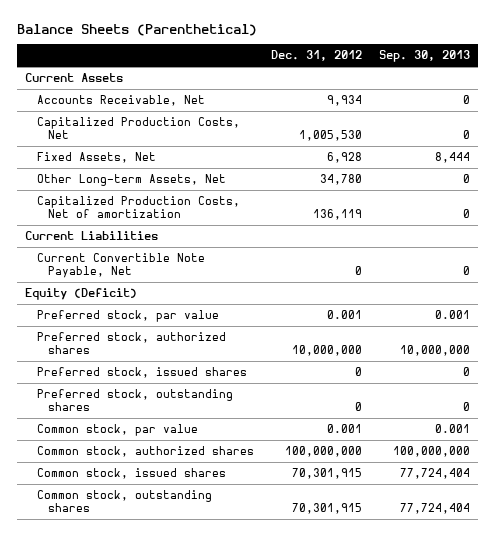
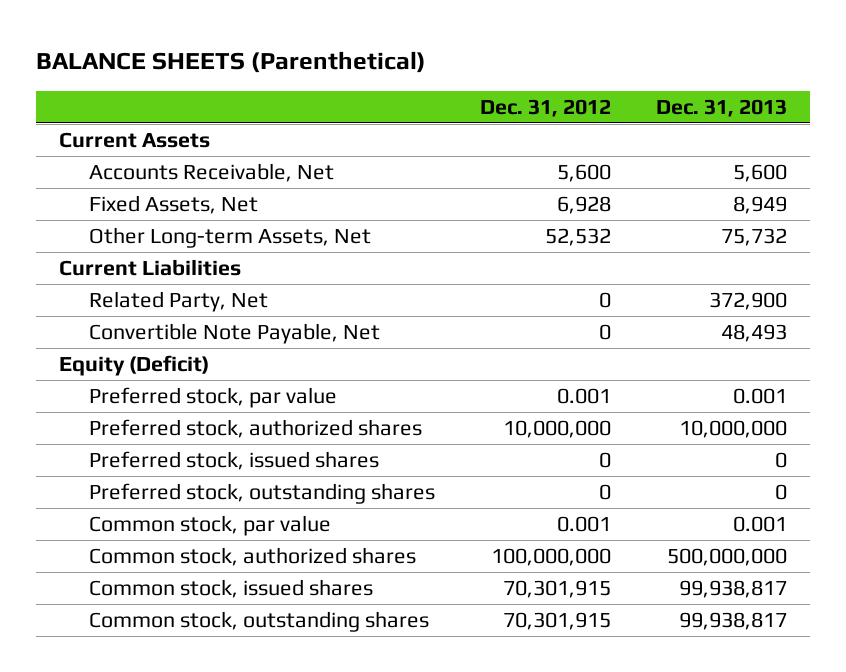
[16,23,257,36] Balance Sheets (Parenthetical) -> [36,51,427,74] BALANCE SHEETS (Parenthetical)
[378,50,470,63] Sep. 30, 2013 -> none
none -> [656,98,788,117] Dec. 31, 2013
[36,117,240,140] Capitalized Production Costs, Net -> none
[326,95,362,107] 9,934 -> [556,164,611,183] 5,600
[36,196,240,219] Capitalized Production Costs, Net of amortization -> none
[319,174,362,186] 34,780 -> [544,228,611,247] 52,532
none -> [88,291,268,313] Related Party, Net
[36,253,205,279] Current Convertible Note Payable, Net -> [88,323,380,345] Convertible Note Payable, Net

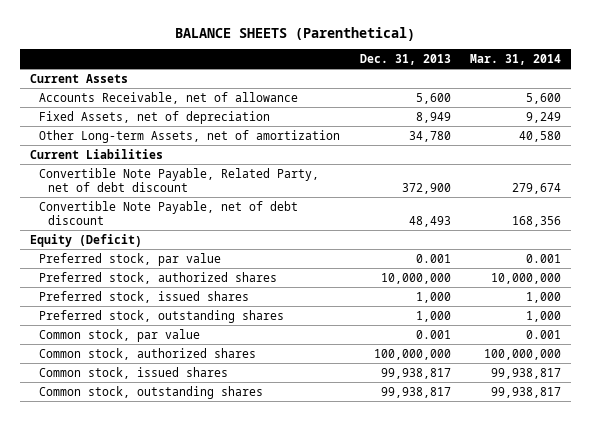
[479,98,611,117] Dec. 31, 2012 -> none
none -> [470,54,562,66] Mar. 31, 2014
[88,163,334,183] Accounts Receivable, Net -> [38,91,298,104] Accounts Receivable, net of allowance
[88,195,258,215] Fixed Assets, Net -> [38,110,270,124] Fixed Assets, net of depreciation
[88,227,371,249] Other Long-term Assets, Net -> [38,129,340,143] Other Long-term Assets, net of amortization
[721,228,788,247] 75,732 -> [408,130,451,142] 34,780
[88,291,268,313] Related Party, Net -> [38,167,319,192] Convertible Note Payable, Related Party, net of debt discount
[88,323,380,345] Convertible Note Payable, Net -> [38,200,298,225] Convertible Note Payable, net of debt discount
[775,452,788,469] 0 -> [415,291,451,303] 1,000
[775,484,788,501] 0 -> [415,310,451,322] 1,000
[667,548,788,567] 500,000,000 -> [373,348,451,360] 100,000,000

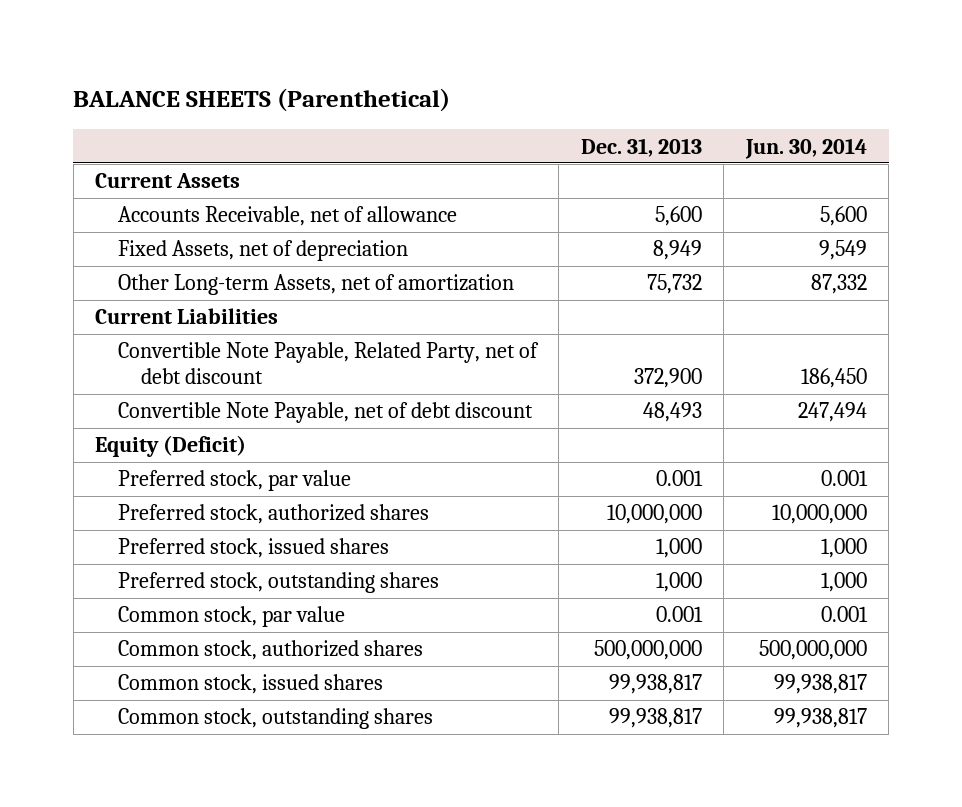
[470,54,562,66] Mar. 31, 2014 -> none
none -> [744,137,867,159] Jun. 30, 2014
[408,130,451,142] 34,780 -> [646,274,702,295] 75,732
[373,348,451,360] 100,000,000 -> [593,640,702,661] 500,000,000

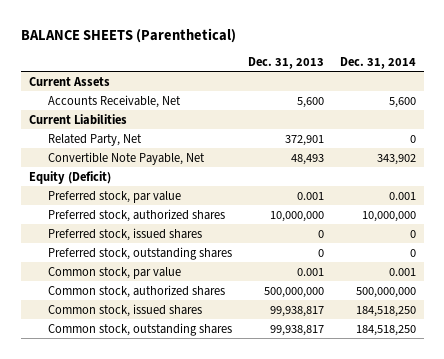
[744,137,867,159] Jun. 30, 2014 -> none
none -> [339,56,416,69] Dec. 31, 2014
[118,240,409,262] Fixed Assets, net of depreciation -> none
[118,274,515,296] Other Long-term Assets, net of amortization -> none
[118,206,458,227] Accounts Receivable, net of allowance -> [47,94,181,108] Accounts Receivable, Net
[118,342,540,385] Convertible Note Payable, Related Party, net of debt discount -> [47,133,142,146] Related Party, Net
[633,368,702,389] 372,900 -> [284,134,324,146] 372,901
[118,402,534,424] Convertible Note Payable, net of debt discount -> [47,151,205,165] Convertible Note Payable, Net
[655,538,702,559] 1,000 -> [317,229,324,238] 0
[655,572,702,593] 1,000 -> [317,248,324,257] 0

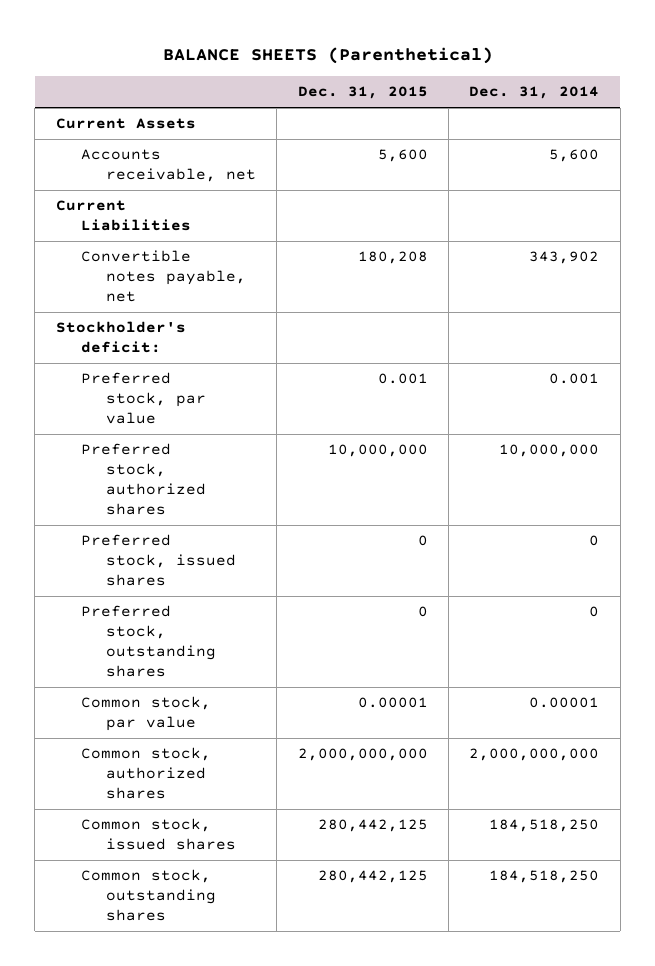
[247,56,324,69] Dec. 31, 2013 -> none
none -> [297,86,428,100] Dec. 31, 2015
[47,94,181,108] Accounts Receivable, Net -> [80,149,257,183] Accounts receivable, net
[47,133,142,146] Related Party, Net -> none
[47,151,205,165] Convertible Note Payable, Net -> [80,250,247,303] Convertible notes payable, net
[28,170,111,184] Equity (Deficit) -> [55,321,186,354] Stockholder's deficit:
[388,267,416,276] 0.001 -> [529,697,600,709] 0.00001
[355,286,416,298] 500,000,000 -> [469,748,600,762] 2,000,000,000

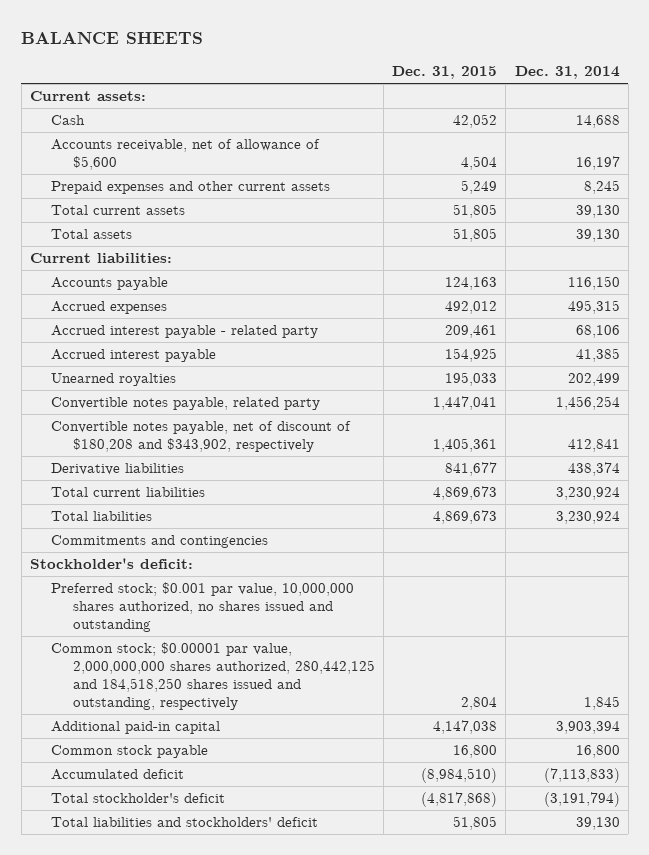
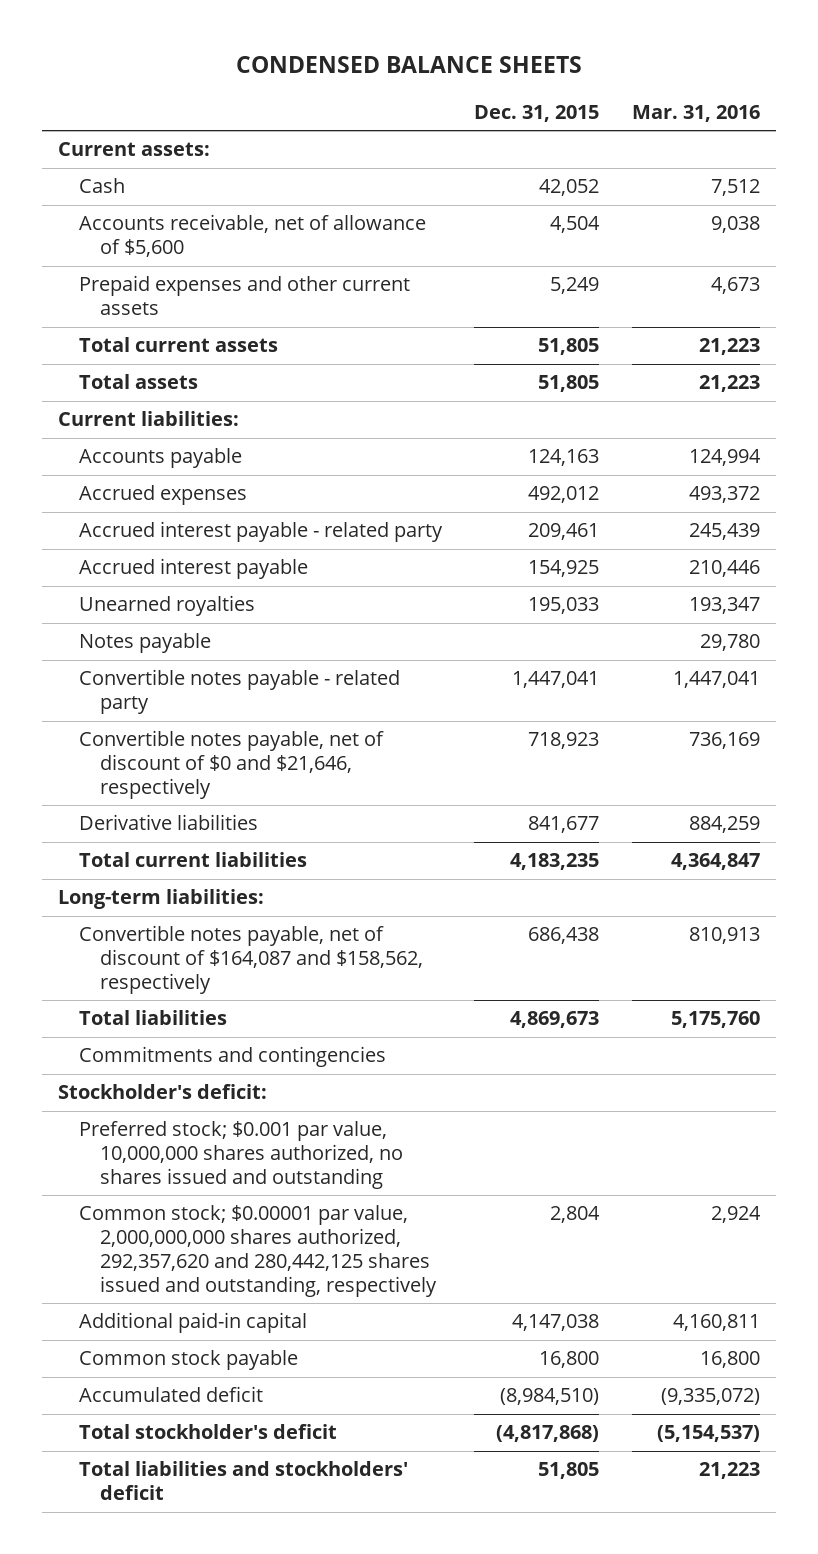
[21,31,204,44] BALANCE SHEETS -> [235,56,582,74] CONDENSED BALANCE SHEETS
[514,65,620,79] Dec. 31, 2014 -> none
none -> [631,104,760,122] Mar. 31, 2016
none -> [79,633,212,654] Notes payable
[51,397,321,411] Convertible notes payable, related party -> [79,669,401,715] Convertible notes payable - related party
[51,421,352,453] Convertible notes payable, net of discount of $180,208 and $343,902, respectively -> [79,730,385,800] Convertible notes payable, net of discount of $0 and $21,646, respectively
[433,438,498,453] 1,405,361 -> [528,732,600,750] 718,923
[433,486,498,501] 4,869,673 -> [510,853,600,871] 4,183,235
none -> [58,889,265,910] Long-term liabilities:
none -> [79,925,424,995] Convertible notes payable, net of discount of $164,087 and $158,562, respectively
[51,642,375,710] Common stock; $0.00001 par value, 2,000,000,000 shares authorized, 280,442,125 and 184,518,250 shares issued and outstanding, respectively -> [79,1205,438,1298] Common stock; $0.00001 par value, 2,000,000,000 shares authorized, 292,357,620 and 280,442,125 shares issued and outstanding, respectively

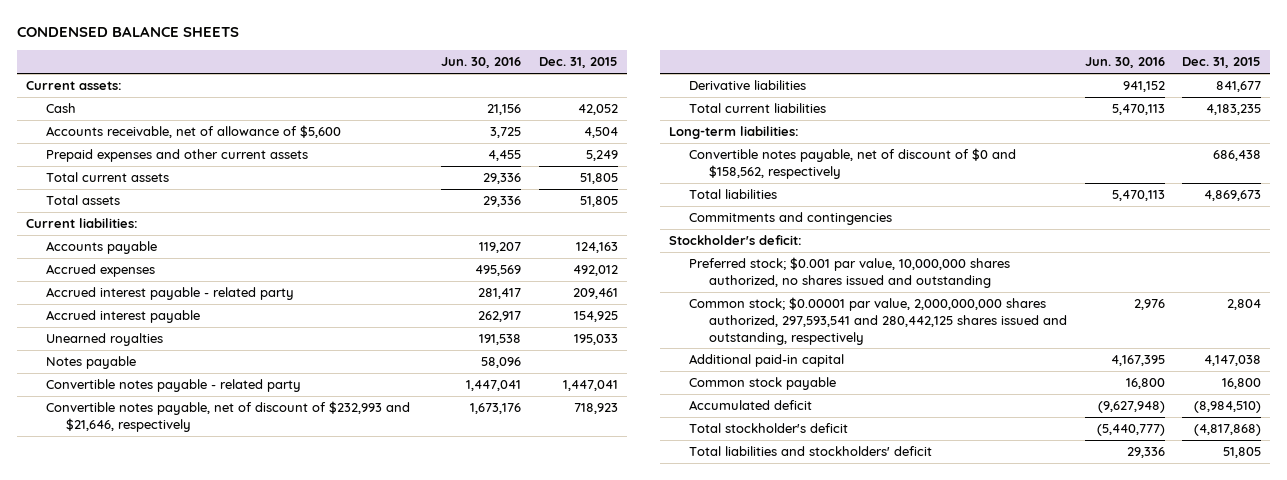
[631,104,760,122] Mar. 31, 2016 -> none
none -> [441,57,522,69] Jun. 30, 2016
[79,730,385,800] Convertible notes payable, net of discount of $0 and $21,646, respectively -> [45,401,410,432] Convertible notes payable, net of discount of $232,993 and $21,646, respectively
[79,925,424,995] Convertible notes payable, net of discount of $164,087 and $158,562, respectively -> [688,148,1016,179] Convertible notes payable, net of discount of $0 and $158,562, respectively
[79,1205,438,1298] Common stock; $0.00001 par value, 2,000,000,000 shares authorized, 292,357,620 and 280,442,125 shares issued and outstanding, respectively -> [688,297,1067,345] Common stock; $0.00001 par value, 2,000,000,000 shares authorized, 297,593,541 and 280,442,125 shares issued and outstanding, respectively

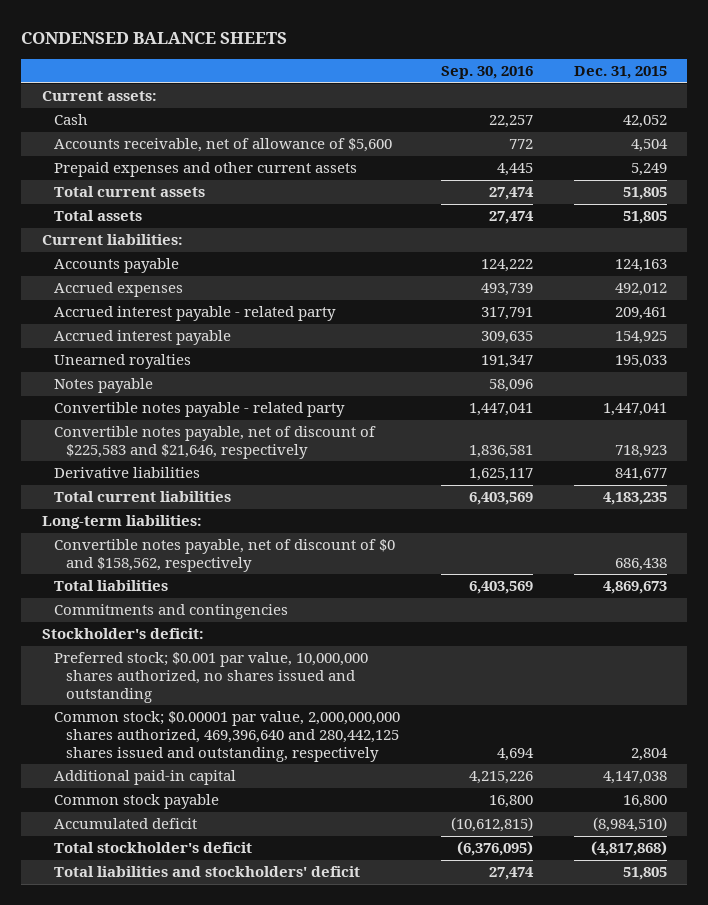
[441,57,522,69] Jun. 30, 2016 -> none
none -> [440,66,533,80] Sep. 30, 2016
[45,401,410,432] Convertible notes payable, net of discount of $232,993 and $21,646, respectively -> [53,426,376,459] Convertible notes payable, net of discount of $225,583 and $21,646, respectively
[688,297,1067,345] Common stock; $0.00001 par value, 2,000,000,000 shares authorized, 297,593,541 and 280,442,125 shares issued and outstanding, respectively -> [53,711,400,762] Common stock; $0.00001 par value, 2,000,000,000 shares authorized, 469,396,640 and 280,442,125 shares issued and outstanding, respectively

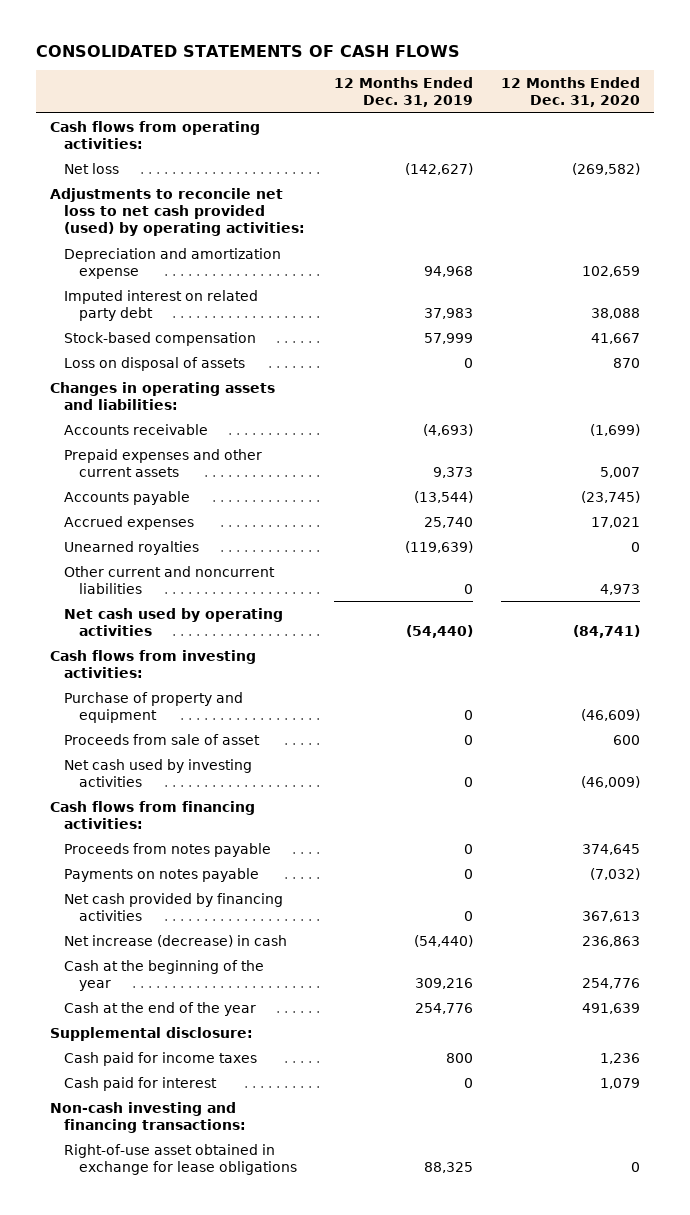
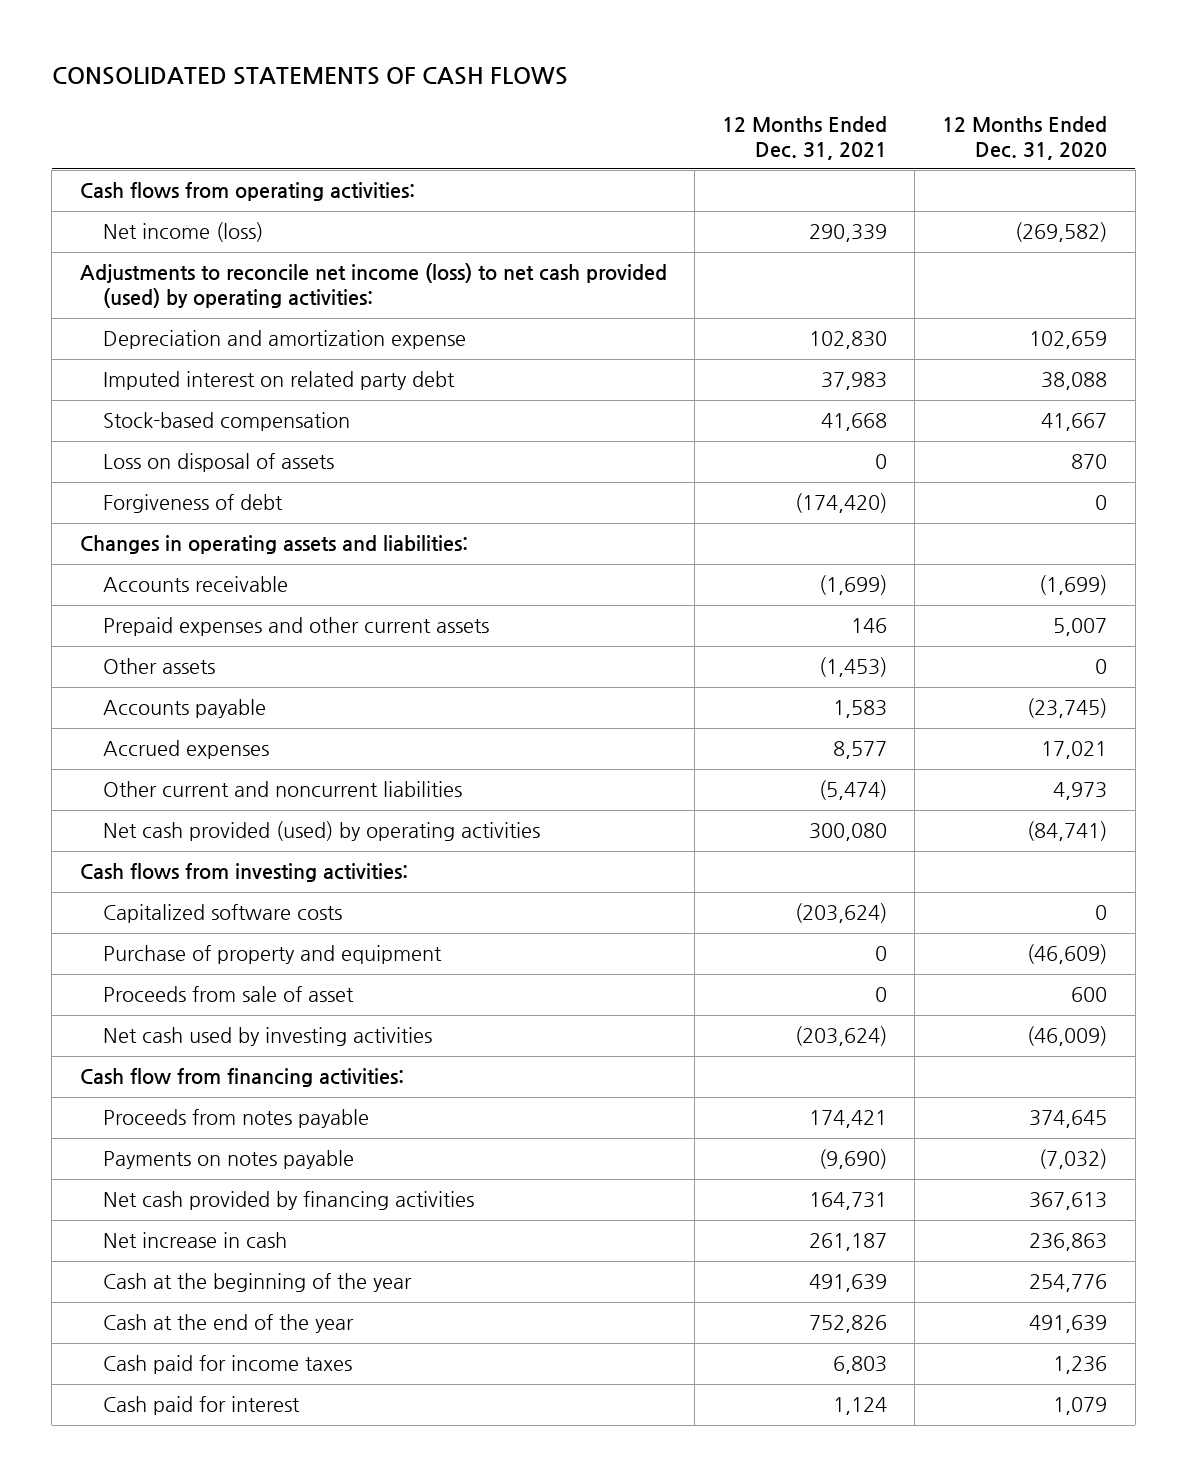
[333,77,473,108] 12 Months Ended Dec. 31, 2019 -> none
none -> [721,115,887,160] 12 Months Ended Dec. 31, 2021
[64,162,120,174] Net loss -> [102,222,263,243] Net income (loss)
[49,187,306,236] Adjustments to reconcile net loss to net cash provided (used) by operating activities: -> [79,263,667,309] Adjustments to reconcile net income (loss) to net cash provided (used) by operating activities:
none -> [102,494,283,514] Forgiveness of debt
none -> [102,658,215,675] Other assets
[64,540,200,555] Unearned royalties -> none
[64,607,284,636] Net cash used by operating activities -> [102,821,540,842] Net cash provided (used) by operating activities
none -> [102,904,342,924] Capitalized software costs
[49,800,255,829] Cash flows from financing activities: -> [79,1068,404,1088] Cash flow from financing activities:
[64,934,288,947] Net increase (decrease) in cash -> [102,1232,287,1249] Net increase in cash
[49,1026,253,1041] Supplemental disclosure: -> none
[49,1101,247,1133] Non-cash investing and financing transactions: -> none
[64,1143,298,1175] Right-of-use asset obtained in exchange for lease obligations -> none

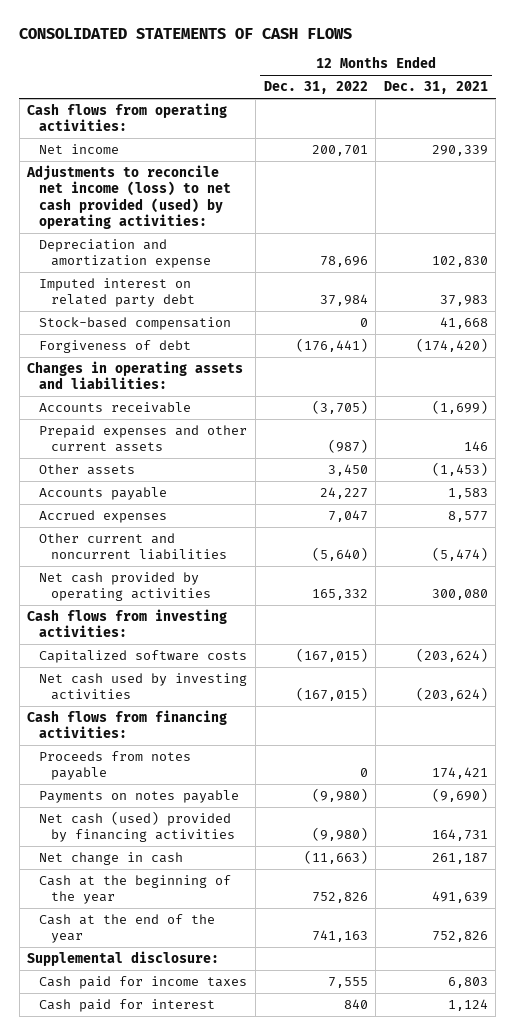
[942,115,1108,160] 12 Months Ended Dec. 31, 2020 -> none
none -> [263,81,368,95] Dec. 31, 2022
[102,222,263,243] Net income (loss) -> [39,144,120,155] Net income
[102,453,334,473] Loss on disposal of assets -> none
[102,821,540,842] Net cash provided (used) by operating activities -> [39,572,212,602] Net cash provided by operating activities
[102,945,442,965] Purchase of property and equipment -> none
[102,986,354,1003] Proceeds from sale of asset -> none
[79,1068,404,1088] Cash flow from financing activities: -> [27,710,228,739] Cash flows from financing activities:
[102,1191,474,1211] Net cash provided by financing activities -> [39,811,236,843] Net cash (used) provided by financing activities
[102,1232,287,1249] Net increase in cash -> [39,852,184,866] Net change in cash
none -> [27,951,220,967] Supplemental disclosure:

